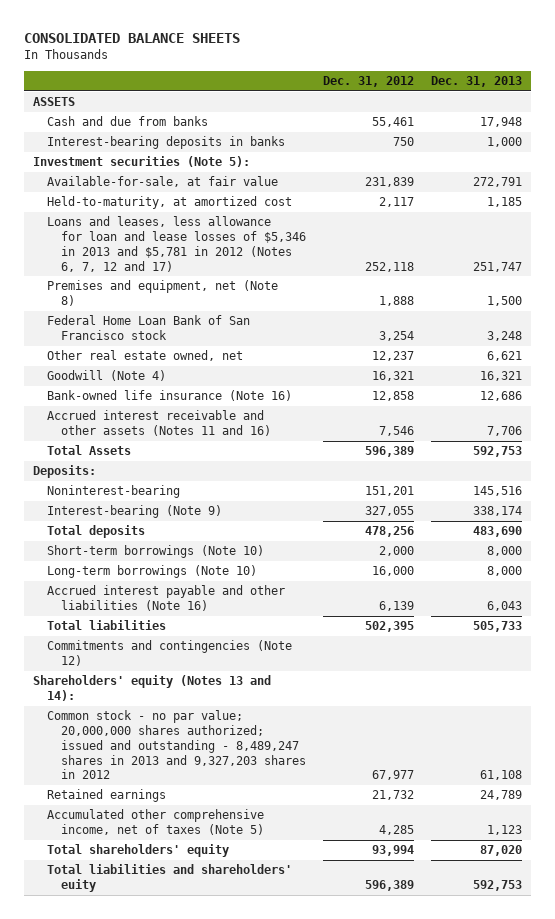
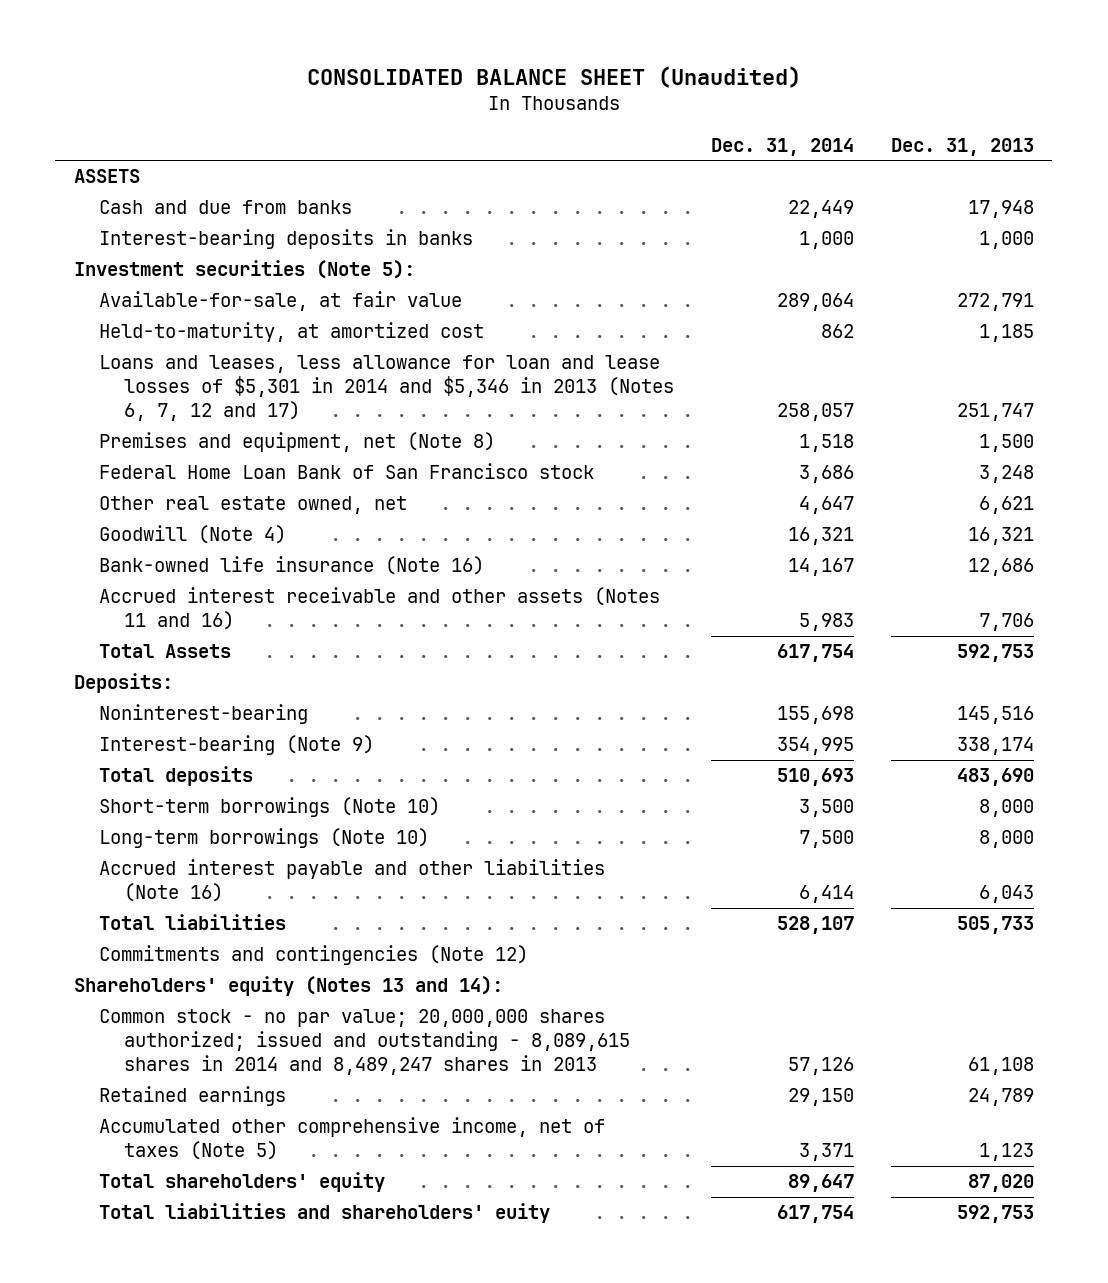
[24,32,241,43] CONSOLIDATED BALANCE SHEETS -> [306,65,801,88] CONSOLIDATED BALANCE SHEET (Unaudited)
[323,76,415,88] Dec. 31, 2012 -> none
none -> [711,137,855,156] Dec. 31, 2014
[46,216,307,272] Loans and leases, less allowance for loan and lease losses of $5,346 in 2013 and $5,781 in 2012 (Notes 6, 7, 12 and 17) -> [98,355,675,422] Loans and leases, less allowance for loan and lease losses of $5,301 in 2014 and $5,346 in 2013 (Notes 6, 7, 12 and 17)
[46,710,307,780] Common stock - no par value; 20,000,000 shares authorized; issued and outstanding - 8,489,247 shares in 2013 and 9,327,203 shares in 2012 -> [98,1009,631,1076] Common stock - no par value; 20,000,000 shares authorized; issued and outstanding - 8,089,615 shares in 2014 and 8,489,247 shares in 2013

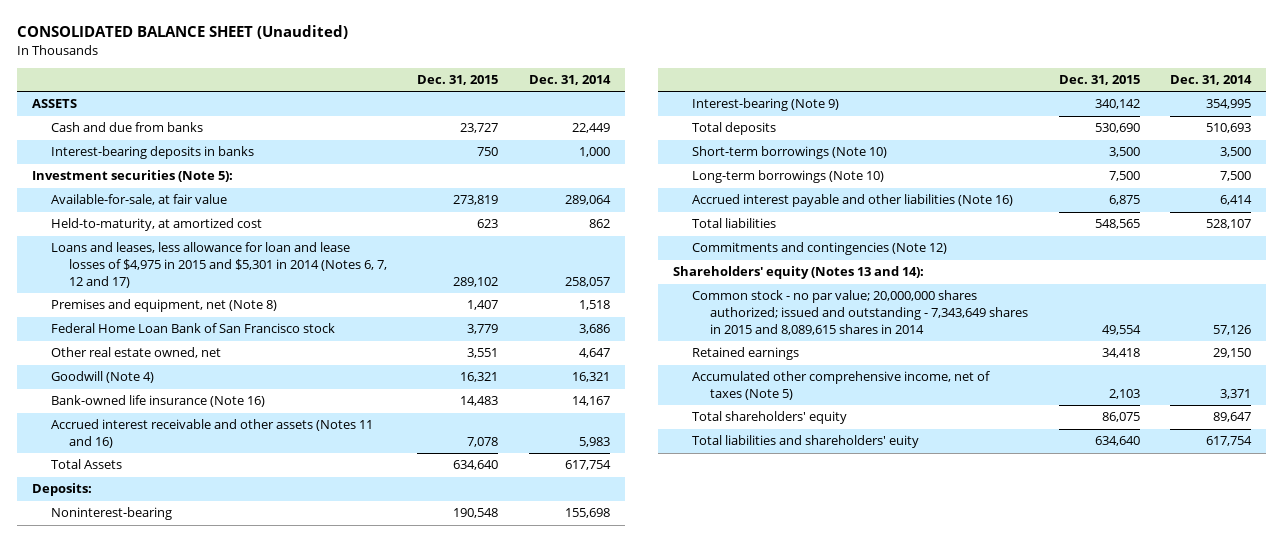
[891,137,1035,156] Dec. 31, 2013 -> none
none -> [417,75,499,86] Dec. 31, 2015
[98,355,675,422] Loans and leases, less allowance for loan and lease losses of $5,301 in 2014 and $5,346 in 2013 (Notes 6, 7, 12 and 17) -> [50,242,388,288] Loans and leases, less allowance for loan and lease losses of $4,975 in 2015 and $5,301 in 2014 (Notes 6, 7, 12 and 17)
[98,1009,631,1076] Common stock - no par value; 20,000,000 shares authorized; issued and outstanding - 8,089,615 shares in 2014 and 8,489,247 shares in 2013 -> [691,290,1029,335] Common stock - no par value; 20,000,000 shares authorized; issued and outstanding - 7,343,649 shares in 2015 and 8,089,615 shares in 2014

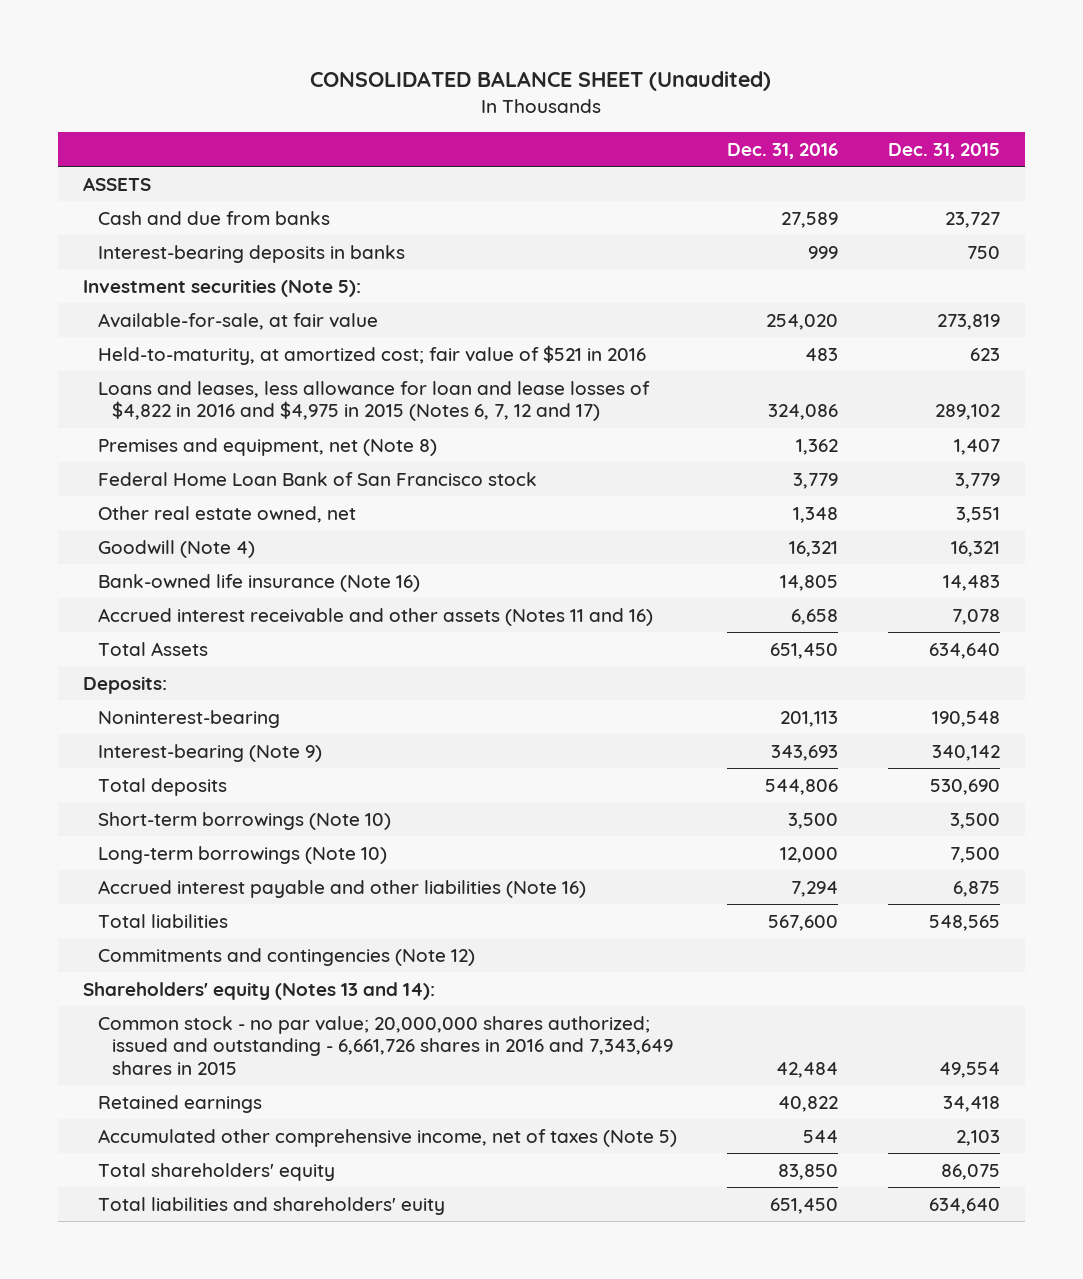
[528,75,611,86] Dec. 31, 2014 -> none
none -> [726,142,838,159] Dec. 31, 2016
[50,218,262,232] Held-to-maturity, at amortized cost -> [97,344,646,365] Held-to-maturity, at amortized cost; fair value of $521 in 2016
[50,242,388,288] Loans and leases, less allowance for loan and lease losses of $4,975 in 2015 and $5,301 in 2014 (Notes 6, 7, 12 and 17) -> [97,380,650,422] Loans and leases, less allowance for loan and lease losses of $4,822 in 2016 and $4,975 in 2015 (Notes 6, 7, 12 and 17)
[691,290,1029,335] Common stock - no par value; 20,000,000 shares authorized; issued and outstanding - 7,343,649 shares in 2015 and 8,089,615 shares in 2014 -> [97,1015,674,1075] Common stock - no par value; 20,000,000 shares authorized; issued and outstanding - 6,661,726 shares in 2016 and 7,343,649 shares in 2015

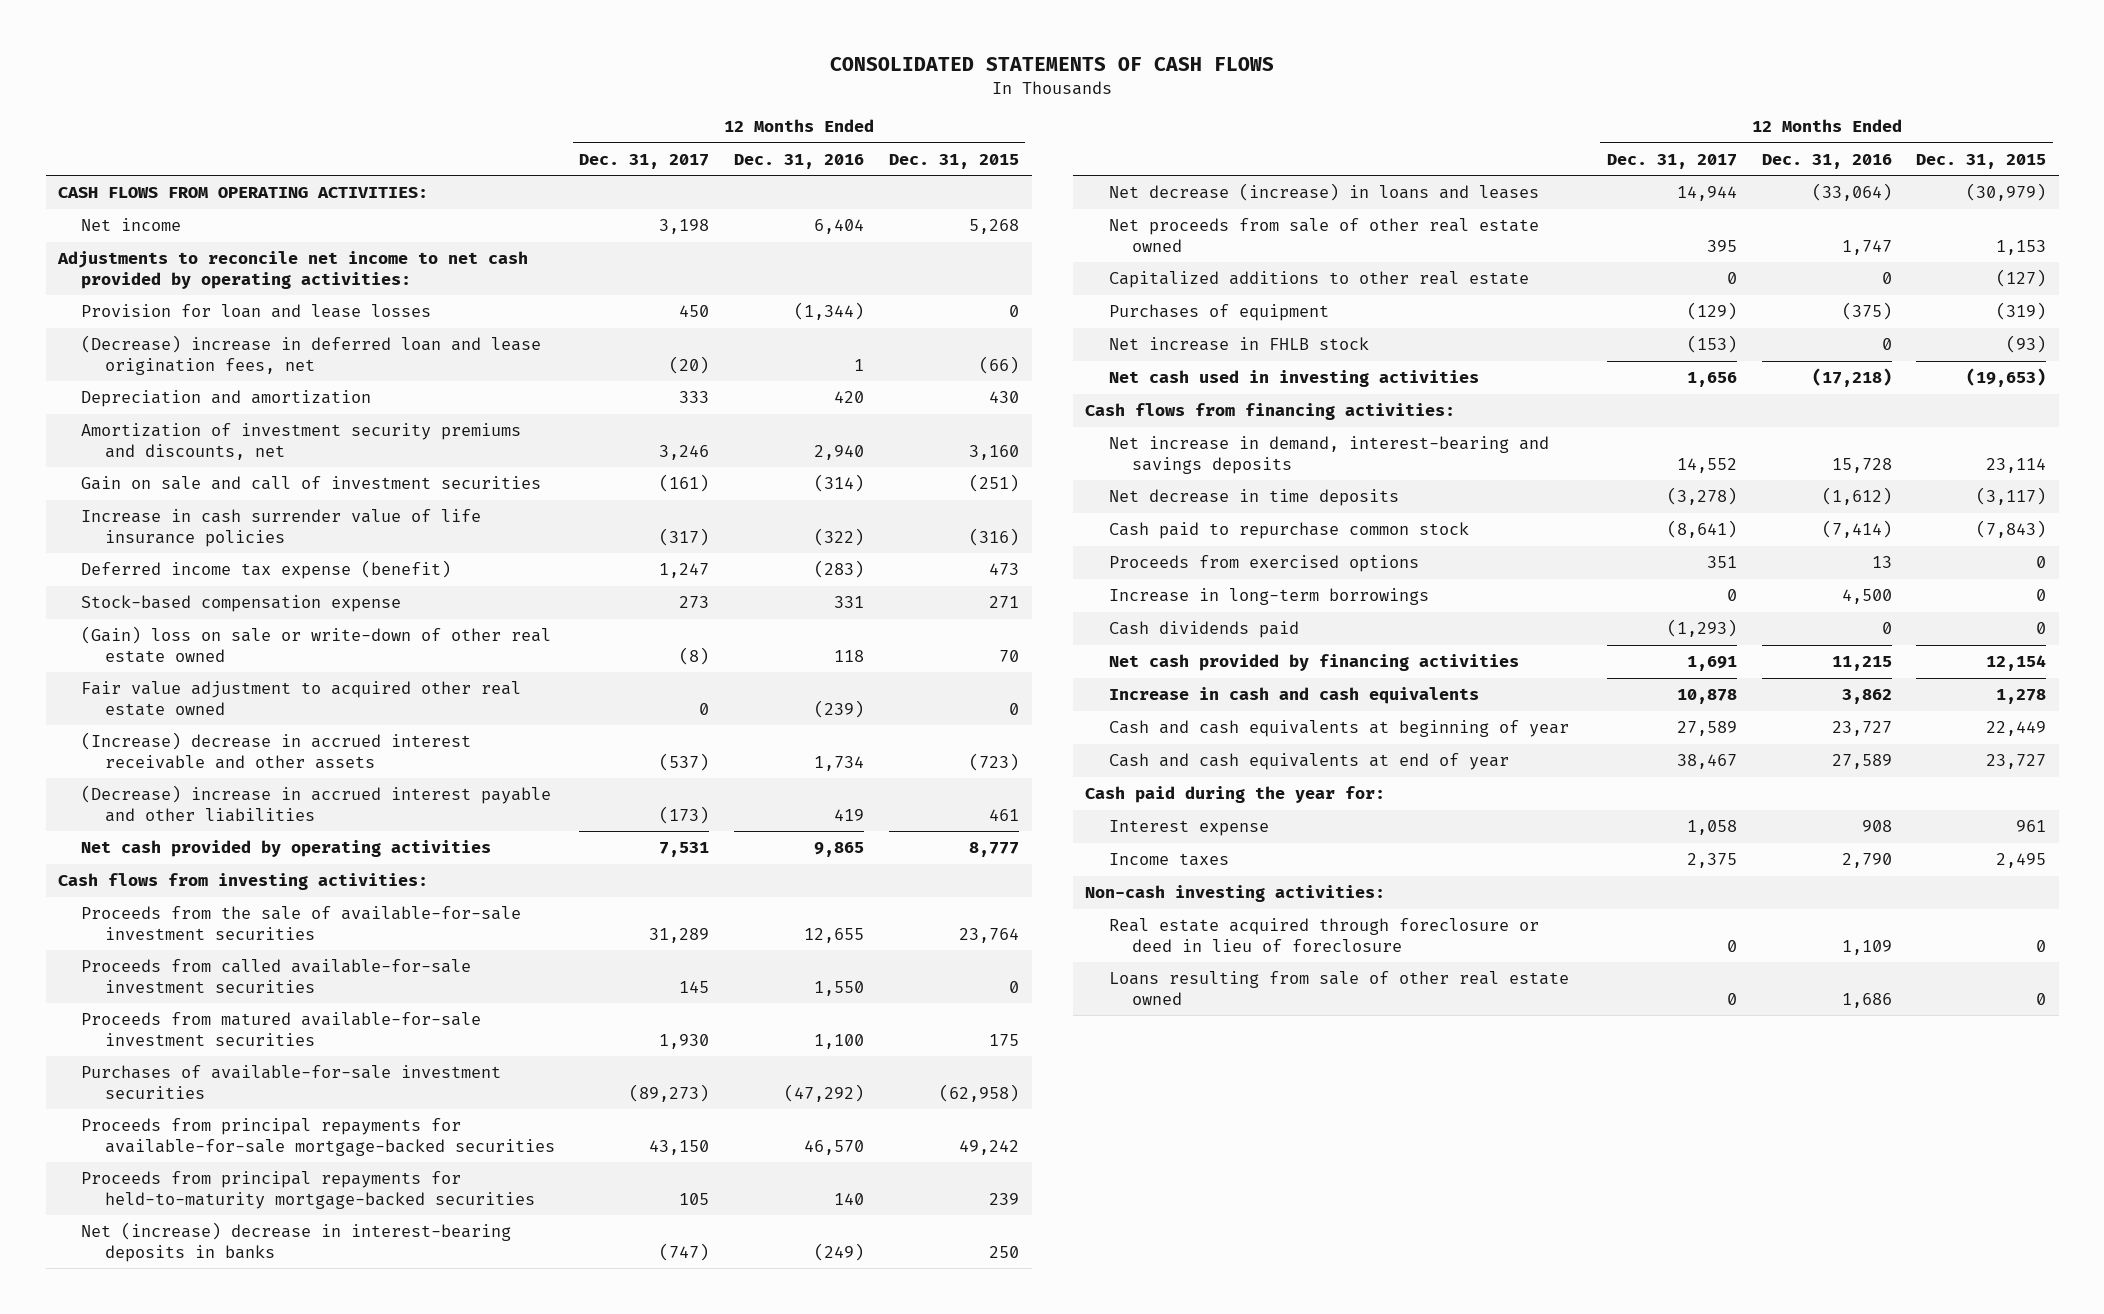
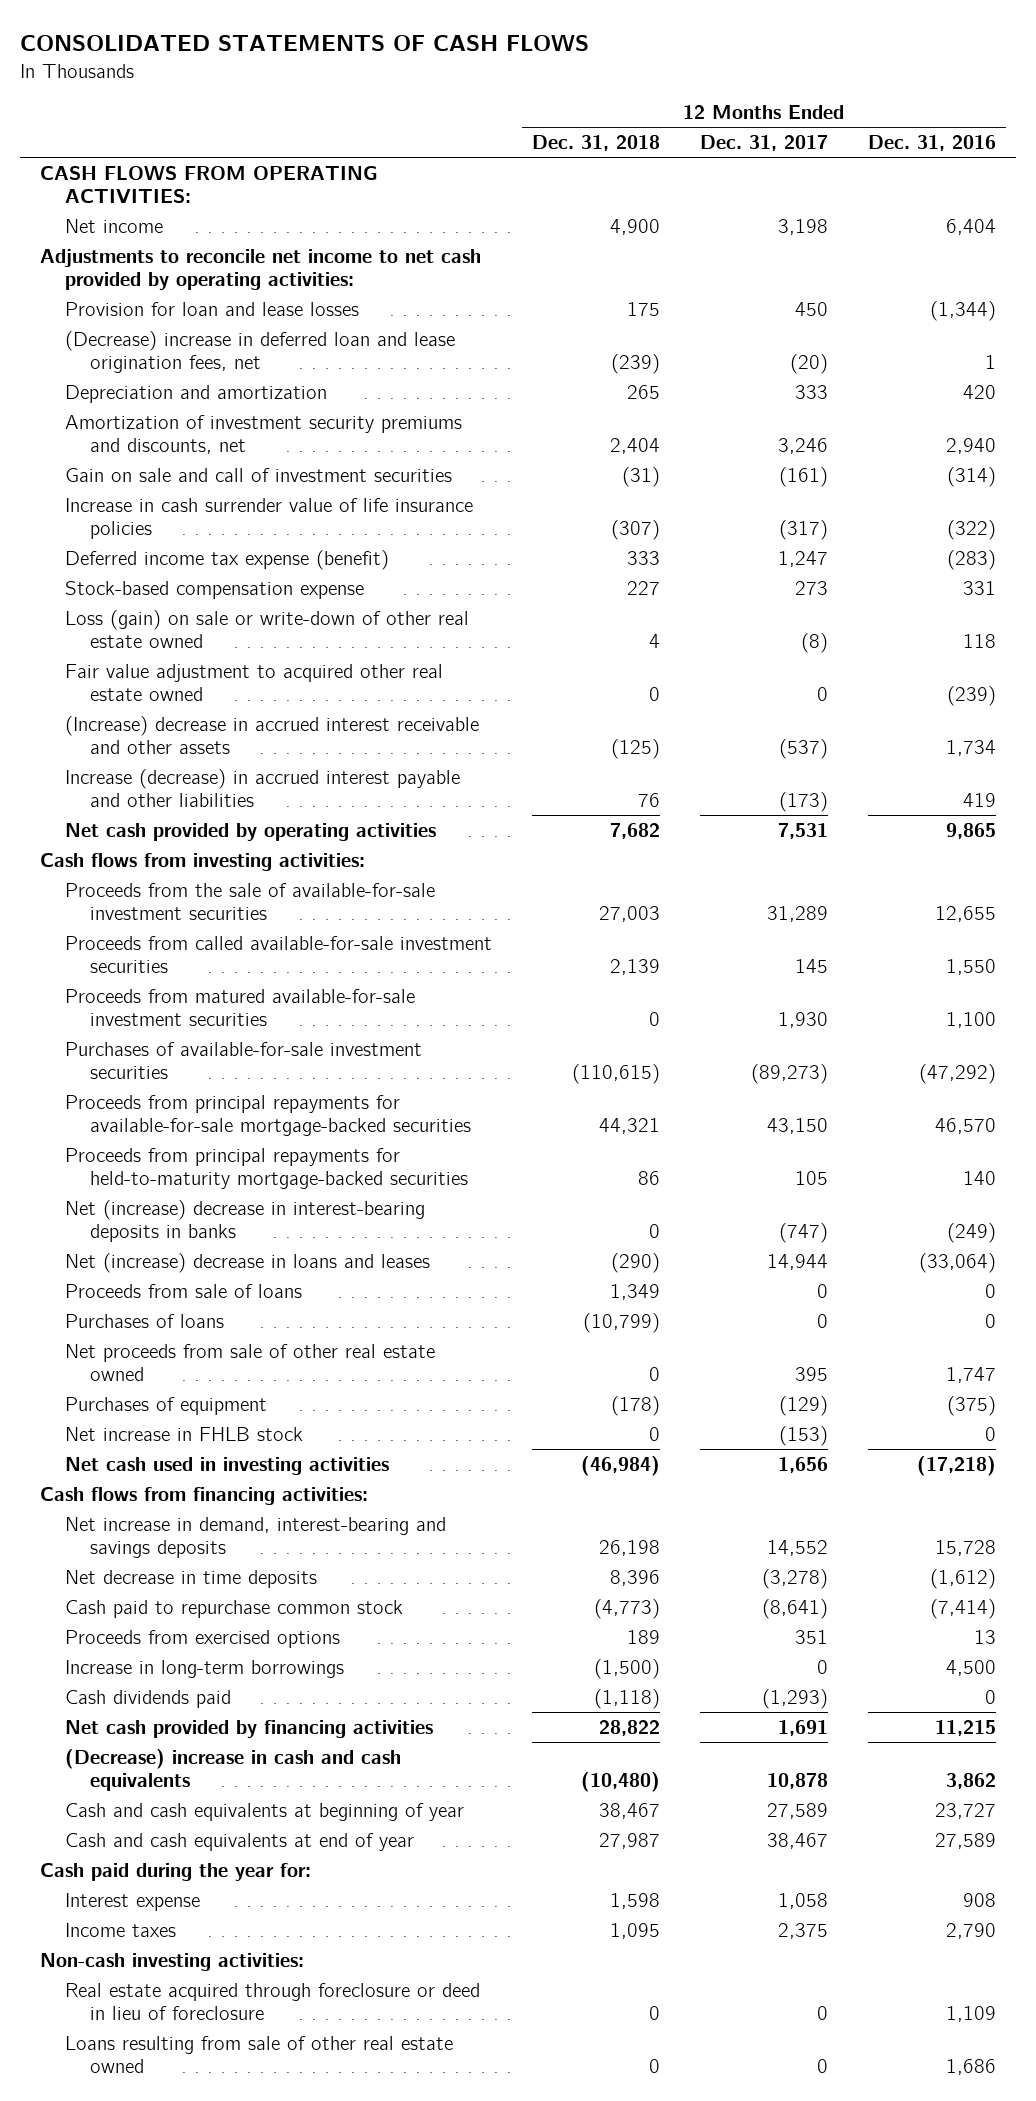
[889,153,1020,169] Dec. 31, 2015 -> none
none -> [531,135,660,152] Dec. 31, 2018
[81,626,552,663] (Gain) loss on sale or write-down of other real estate owned -> [64,609,469,649] Loss (gain) on sale or write-down of other real estate owned
[81,785,552,822] (Decrease) increase in accrued interest payable and other liabilities -> [64,768,460,808] Increase (decrease) in accrued interest payable and other liabilities
[1108,183,1539,202] Net decrease (increase) in loans and leases -> [64,1252,430,1273] Net (increase) decrease in loans and leases
none -> [64,1283,302,1298] Proceeds from sale of loans
none -> [64,1313,224,1328] Purchases of loans
[1108,271,1529,289] Capitalized additions to other real estate -> none
[1108,687,1479,705] Increase in cash and cash equivalents -> [64,1748,401,1792] (Decrease) increase in cash and cash equivalents

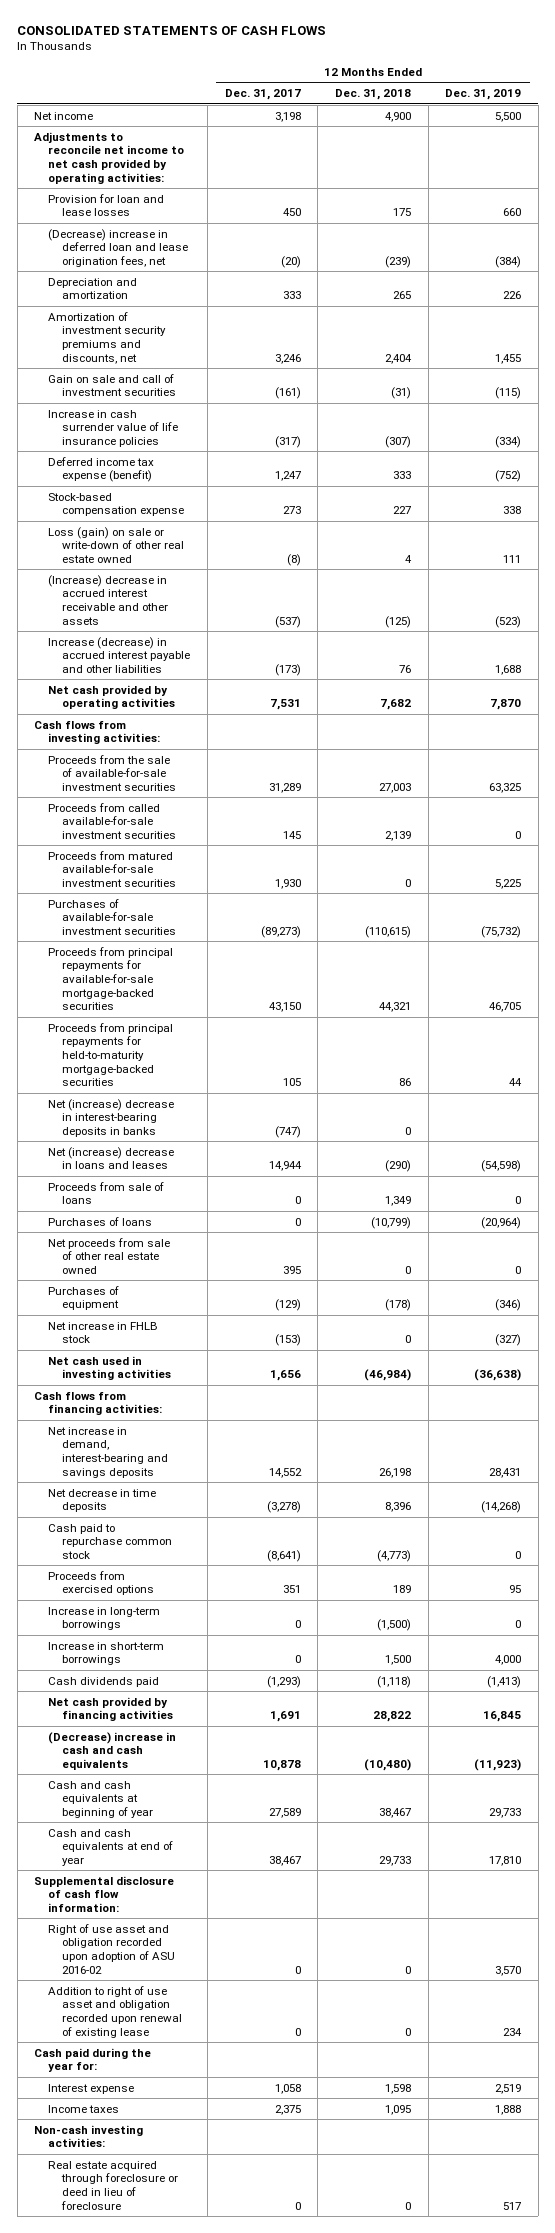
[868,135,997,152] Dec. 31, 2016 -> none
none -> [445,89,522,101] Dec. 31, 2019
[39,165,378,204] CASH FLOWS FROM OPERATING ACTIVITIES: -> none
[64,663,443,702] Fair value adjustment to acquired other real estate owned -> none
none -> [48,1641,165,1666] Increase in short-term borrowings
[598,1832,660,1849] 27,987 -> [378,1855,411,1866] 29,733
none -> [34,1875,175,1912] Supplemental disclosure of cash flow information:
none -> [48,1923,176,1974] Right of use asset and obligation recorded upon adoption of ASU 2016-02
none -> [48,1985,183,2038] Addition to right of use asset and obligation recorded upon renewal of existing lease
[64,2035,453,2074] Loans resulting from sale of other real estate owned -> none

